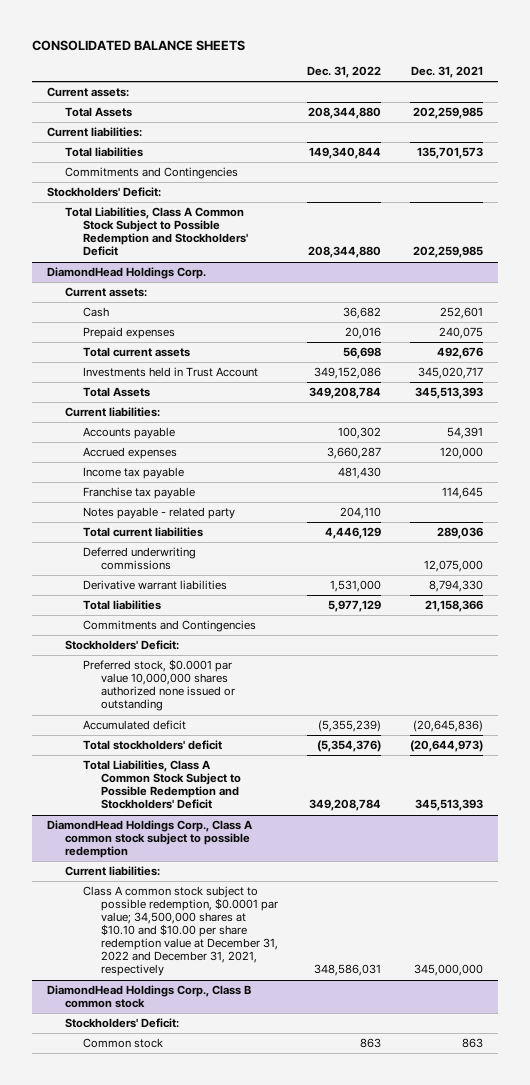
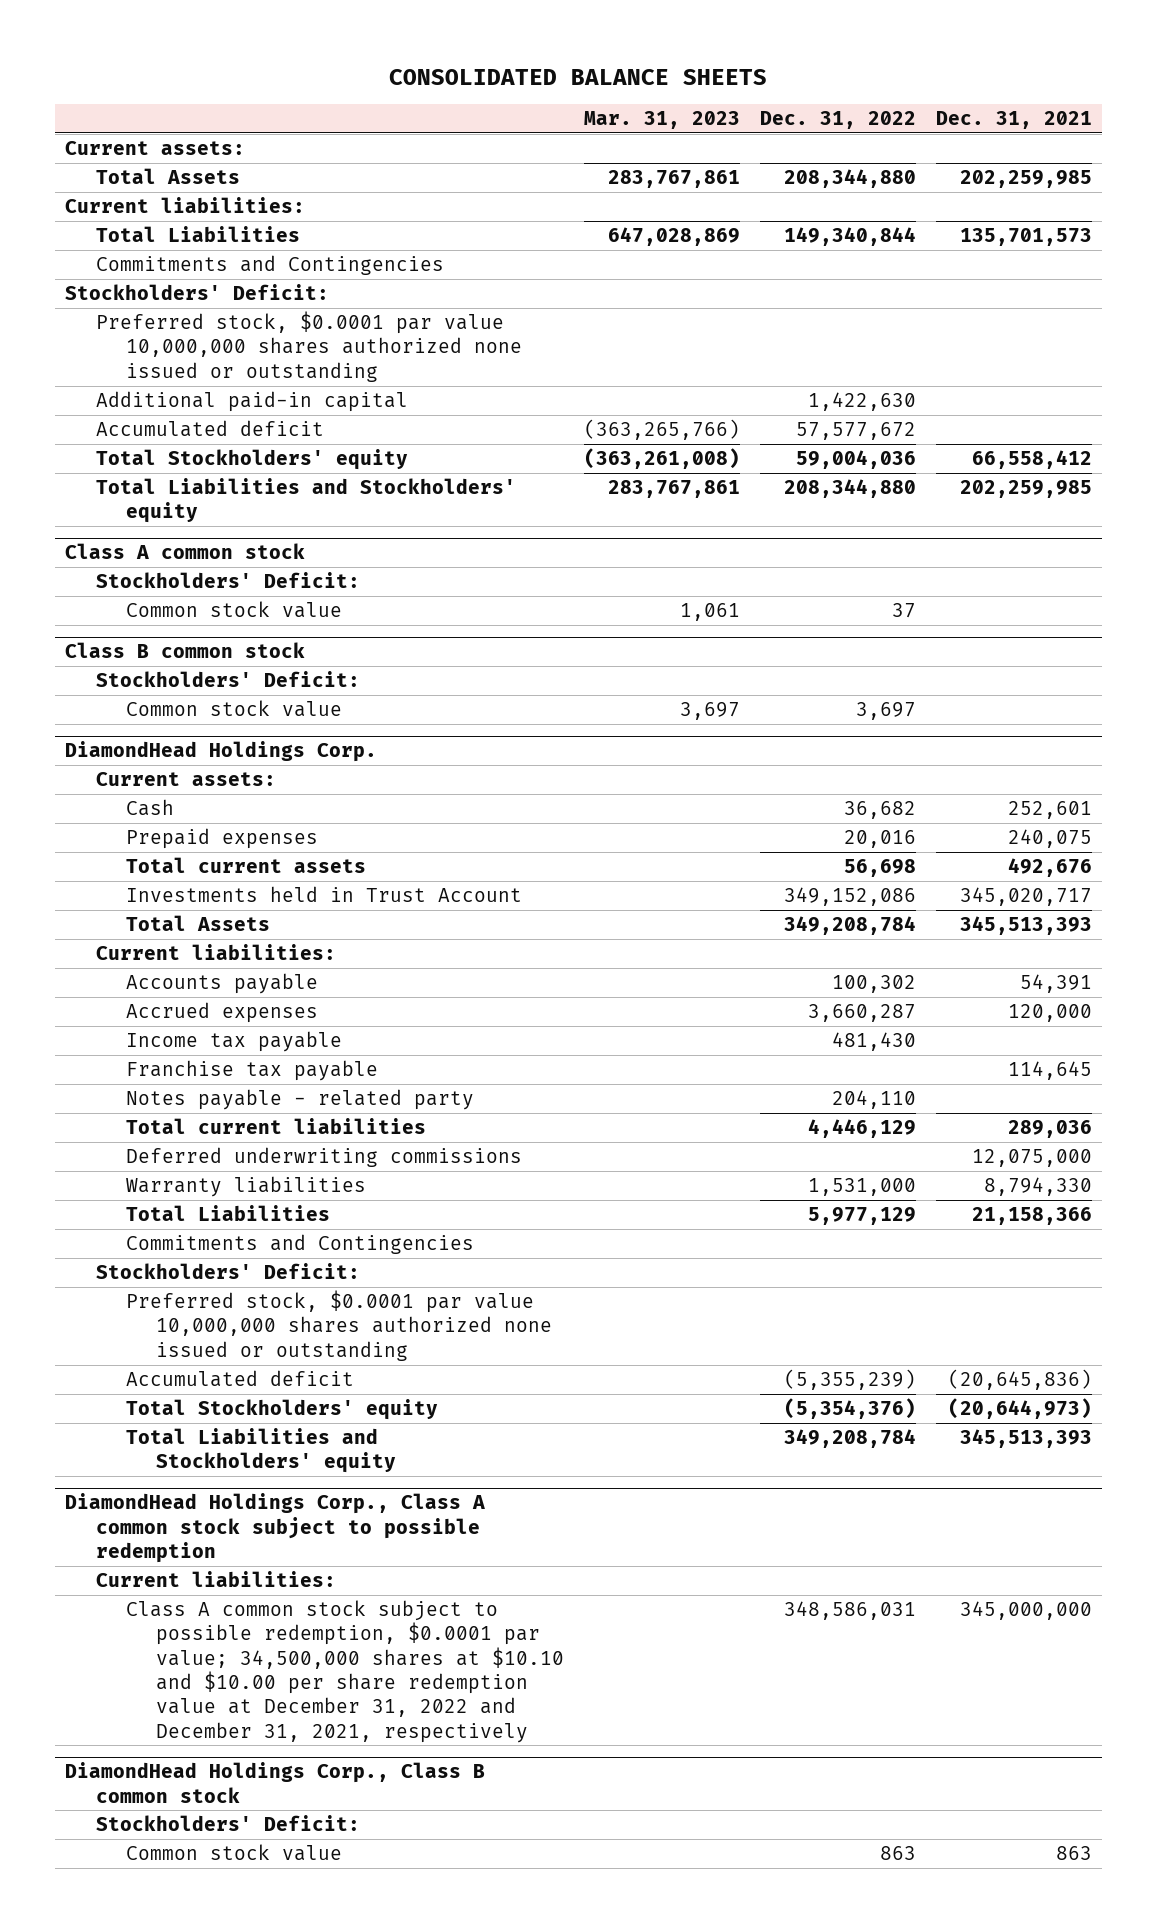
none -> [584,111,741,130] Mar. 31, 2023
[64,147,143,158] Total liabilities -> [95,226,300,243] Total Liabilities
none -> [95,311,522,382] Preferred stock, $0.0001 par value 10,000,000 shares authorized none issued or outstanding
none -> [95,391,408,413] Additional paid-in capital
none -> [95,420,324,438] Accumulated deficit
none -> [95,449,408,471] Total Stockholders' equity
[64,207,248,257] Total Liabilities, Class A Common Stock Subject to Possible Redemption and Stockholders' Deficit -> [95,478,516,524] Total Liabilities and Stockholders' equity
none -> [65,543,306,560] Class A common stock
none -> [95,572,360,589] Stockholders' Deficit:
none -> [125,601,342,619] Common stock value
none -> [65,642,306,659] Class B common stock
none -> [95,671,360,688] Stockholders' Deficit:
none -> [125,700,342,718] Common stock value
[82,580,227,591] Derivative warrant liabilities -> [125,1176,366,1198] Warranty liabilities
[82,600,161,611] Total liabilities -> [125,1205,330,1222] Total Liabilities
[82,740,222,751] Total stockholders' deficit -> [125,1399,438,1421] Total Stockholders' equity
[82,760,241,810] Total Liabilities, Class A Common Stock Subject to Possible Redemption and Stockholders' Deficit -> [125,1428,397,1474] Total Liabilities and Stockholders' equity
[82,1038,163,1049] Common stock -> [125,1844,342,1862] Common stock value

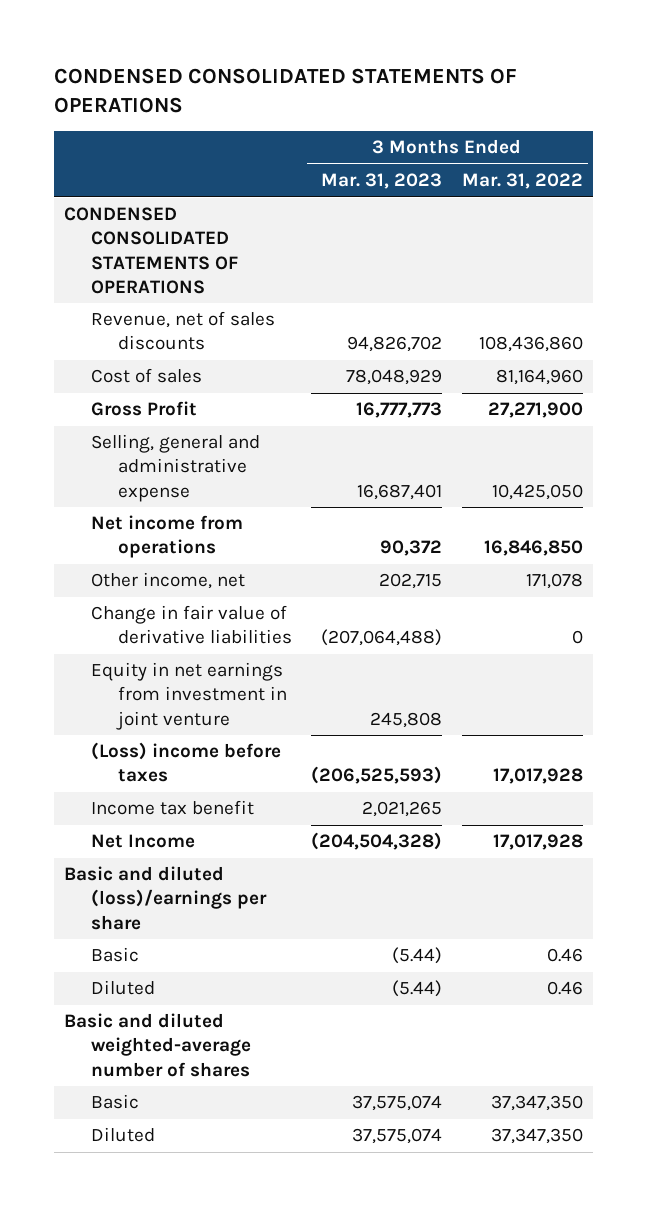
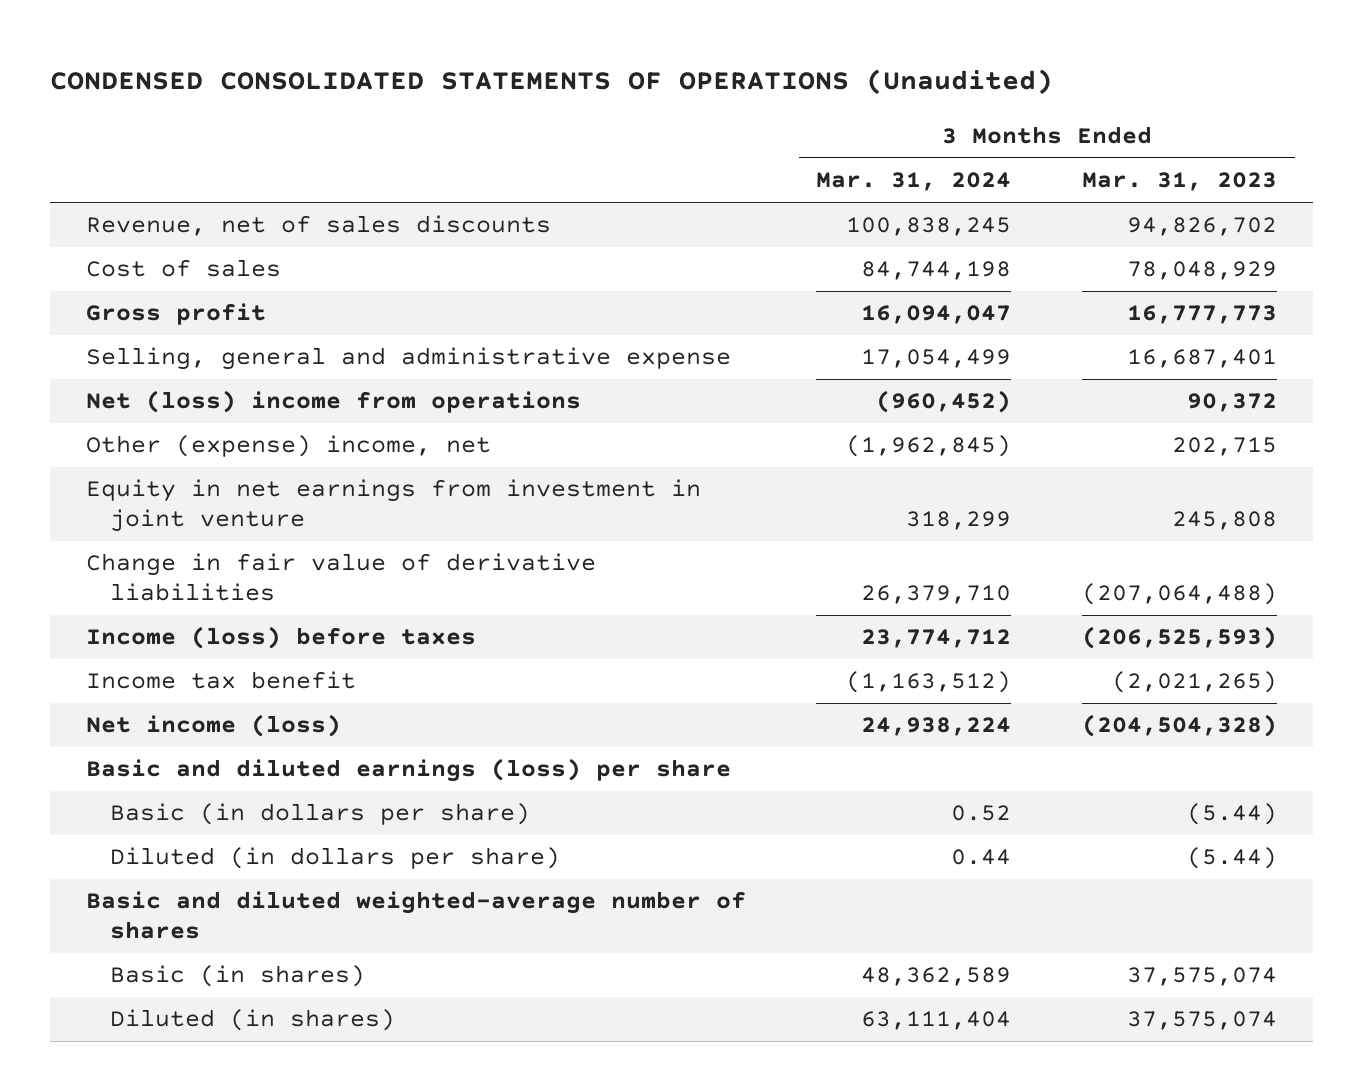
[54,68,518,114] CONDENSED CONSOLIDATED STATEMENTS OF OPERATIONS -> [50,68,1054,95] CONDENSED CONSOLIDATED STATEMENTS OF OPERATIONS (Unaudited)
[462,173,584,190] Mar. 31, 2022 -> none
none -> [816,172,1012,192] Mar. 31, 2024
[63,207,238,294] CONDENSED CONSOLIDATED STATEMENTS OF OPERATIONS -> none
[90,401,197,417] Gross Profit -> [85,303,266,326] Gross profit
[90,515,243,559] Net income from operations -> [85,390,581,414] Net (loss) income from operations
[90,572,245,590] Other income, net -> [85,435,491,458] Other (expense) income, net
[90,605,292,645] Change in fair value of derivative liabilities -> [85,553,596,601] Change in fair value of derivative liabilities
[90,742,281,783] (Loss) income before taxes -> [85,626,476,650] Income (loss) before taxes
[362,801,443,818] 2,021,265 -> [1112,671,1278,694] (2,021,265)
[90,834,195,849] Net Income -> [85,714,341,738] Net income (loss)
[63,866,267,930] Basic and diluted (loss)/earnings per share -> [85,758,731,783] Basic and diluted earnings (loss) per share
[90,947,139,963] Basic -> [109,803,530,826] Basic (in dollars per share)
[90,980,155,996] Diluted -> [109,847,560,870] Diluted (in dollars per share)
[90,1094,139,1110] Basic -> [109,965,365,988] Basic (in shares)
[90,1127,155,1143] Diluted -> [109,1009,395,1032] Diluted (in shares)

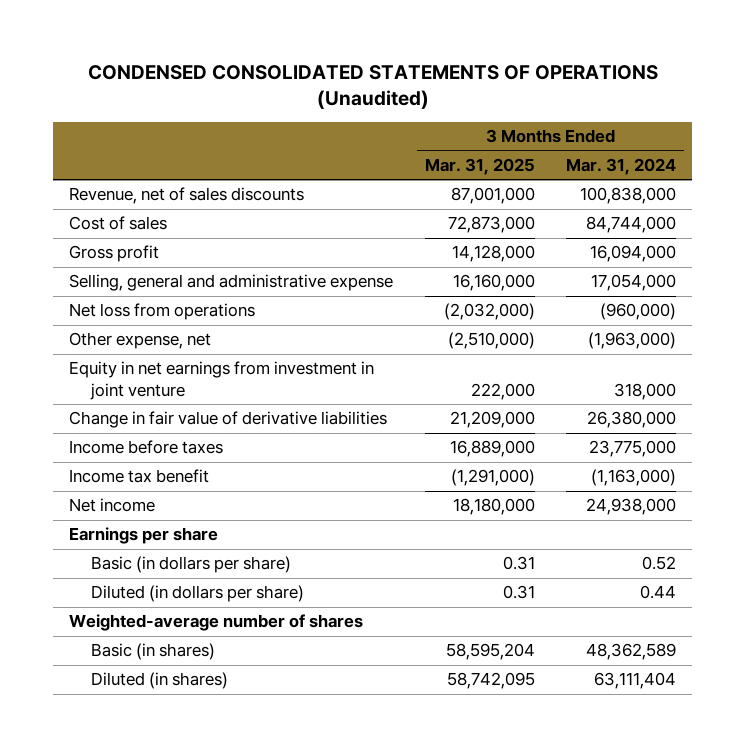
[1082,172,1278,192] Mar. 31, 2023 -> none
none -> [424,157,535,175] Mar. 31, 2025
[846,217,1012,237] 100,838,245 -> [580,187,677,205] 100,838,000
[861,261,1012,281] 84,744,198 -> [586,216,677,234] 84,744,000
[861,305,1012,325] 16,094,047 -> [590,245,677,263] 16,094,000
[861,349,1012,369] 17,054,499 -> [591,274,677,292] 17,054,000
[85,390,581,414] Net (loss) income from operations -> [69,303,256,321] Net loss from operations
[876,390,1012,414] (960,452) -> [600,303,677,321] (960,000)
[85,435,491,458] Other (expense) income, net -> [69,332,212,350] Other expense, net
[846,435,1012,458] (1,962,845) -> [588,332,677,350] (1,963,000)
[906,510,1012,530] 318,299 -> [614,382,677,400] 318,000
[861,584,1012,604] 26,379,710 -> [587,411,677,429] 26,380,000
[85,626,476,650] Income (loss) before taxes -> [69,440,224,455] Income before taxes
[861,629,1012,649] 23,774,712 -> [589,440,677,458] 23,775,000
[846,671,1012,694] (1,163,512) -> [591,469,677,487] (1,163,000)
[85,714,341,738] Net income (loss) -> [69,498,156,513] Net income
[861,717,1012,737] 24,938,224 -> [586,498,677,516] 24,938,000
[85,758,731,783] Basic and diluted earnings (loss) per share -> [69,527,219,545] Earnings per share
[85,891,746,939] Basic and diluted weighted-average number of shares -> [69,614,364,632] Weighted-average number of shares

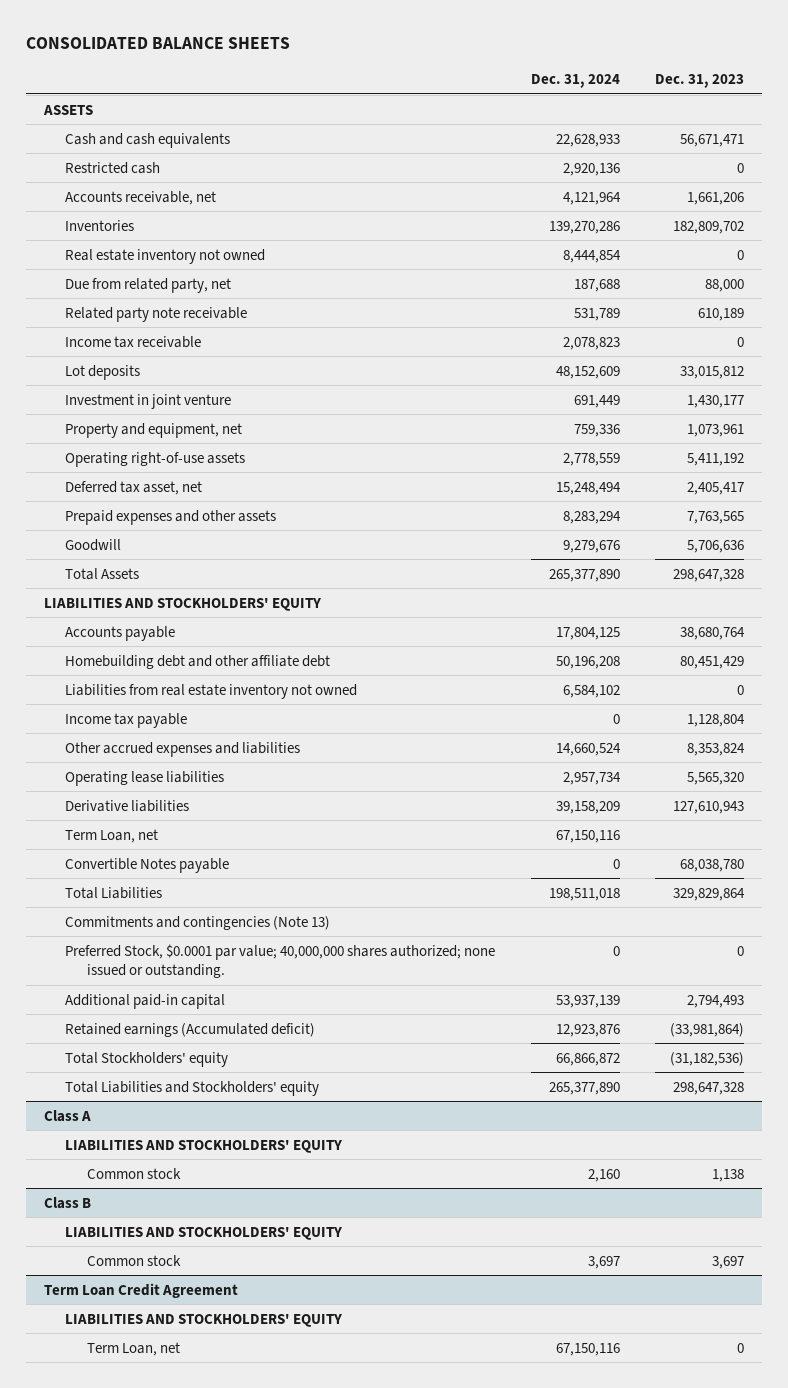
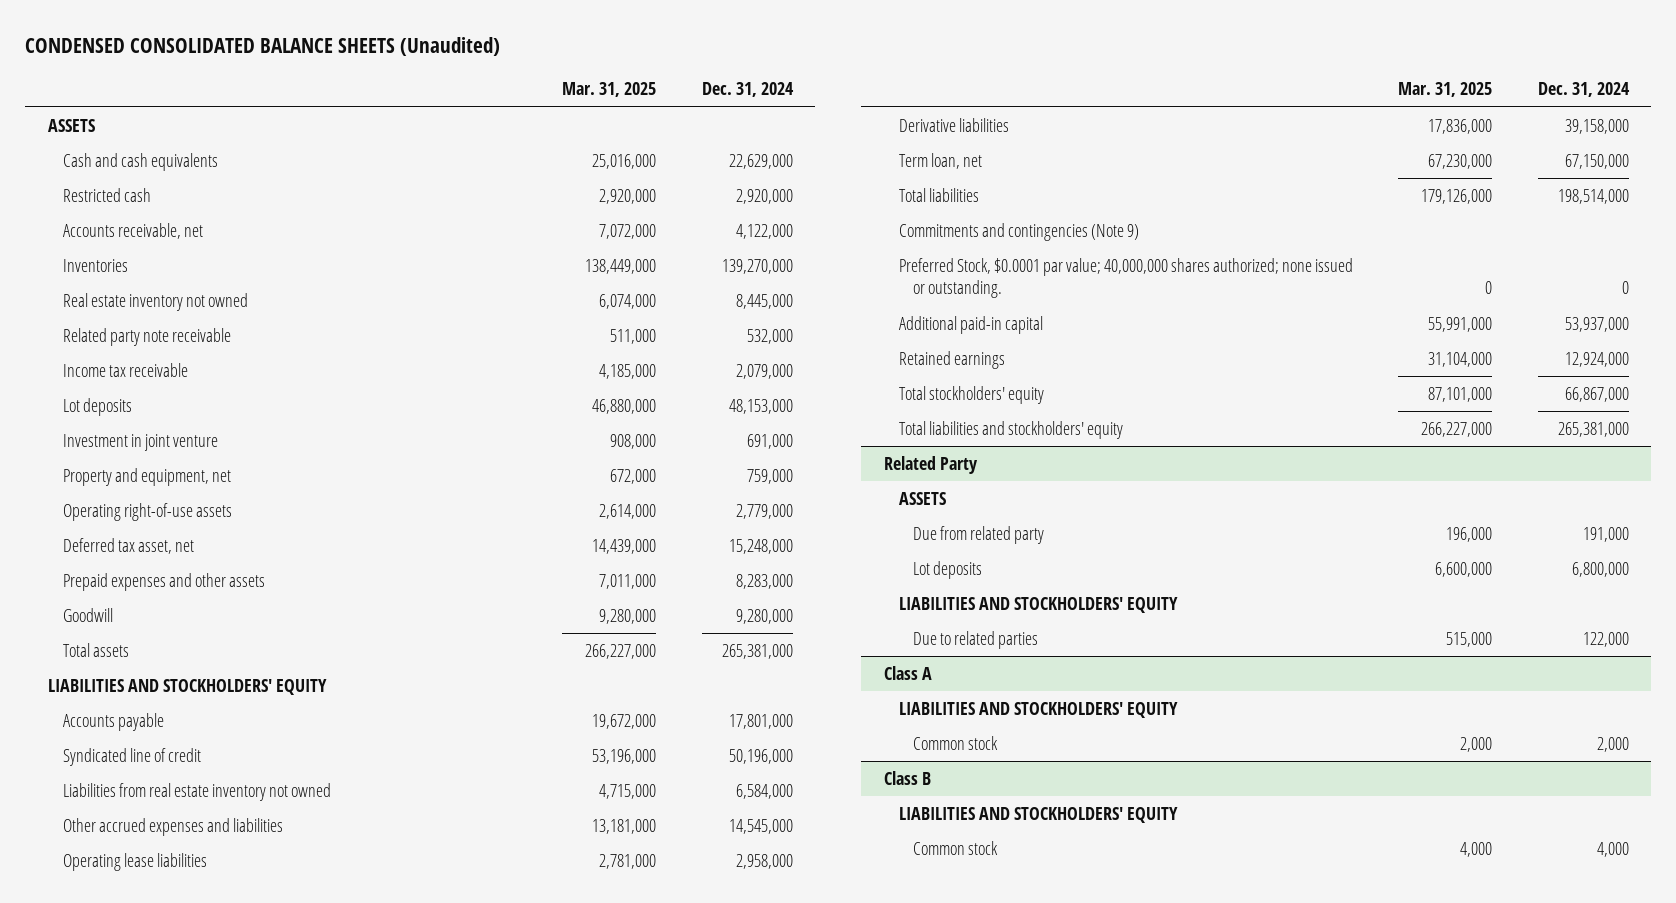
[25,37,290,50] CONSOLIDATED BALANCE SHEETS -> [25,37,501,57] CONDENSED CONSOLIDATED BALANCE SHEETS (Unaudited)
[655,74,745,89] Dec. 31, 2023 -> none
none -> [562,82,657,98] Mar. 31, 2025
[65,277,232,293] Due from related party, net -> none
[555,133,620,147] 22,628,933 -> [728,154,793,170] 22,629,000
[562,162,620,176] 2,920,136 -> [735,189,793,205] 2,920,000
[562,191,621,205] 4,121,964 -> [735,224,793,240] 4,122,000
[548,220,620,234] 139,270,286 -> [721,259,793,275] 139,270,000
[562,249,621,263] 8,444,854 -> [735,294,793,310] 8,445,000
[573,307,620,321] 531,789 -> [746,329,793,345] 532,000
[562,336,620,350] 2,078,823 -> [735,364,793,380] 2,079,000
[555,365,620,379] 48,152,609 -> [728,399,793,415] 48,153,000
[573,394,620,408] 691,449 -> [746,434,793,450] 691,000
[573,423,620,437] 759,336 -> [746,469,793,485] 759,000
[562,452,620,466] 2,778,559 -> [735,504,793,520] 2,779,000
[555,481,621,495] 15,248,494 -> [728,539,793,555] 15,248,000
[562,510,621,524] 8,283,294 -> [735,574,793,590] 8,283,000
[562,539,620,553] 9,279,676 -> [735,609,793,625] 9,280,000
[65,567,140,580] Total Assets -> [62,643,129,658] Total assets
[548,568,620,582] 265,377,890 -> [721,644,793,660] 265,381,000
[65,654,331,669] Homebuilding debt and other affiliate debt -> none
[65,712,188,728] Income tax payable -> none
[65,857,230,873] Convertible Notes payable -> none
[555,626,620,640] 17,804,125 -> [728,714,793,730] 17,801,000
none -> [62,748,201,767] Syndicated line of credit
[562,684,620,698] 6,584,102 -> [735,784,793,800] 6,584,000
[555,742,621,756] 14,660,524 -> [728,819,793,835] 14,545,000
[562,771,621,785] 2,957,734 -> [735,854,793,870] 2,958,000
[555,800,620,814] 39,158,209 -> [1564,119,1629,135] 39,158,000
[65,828,159,843] Term Loan, net -> [898,153,982,170] Term loan, net
[555,829,620,843] 67,150,116 -> [1564,154,1629,170] 67,150,000
[65,886,163,899] Total Liabilities -> [898,188,979,203] Total liabilities
[548,887,620,901] 198,511,018 -> [1557,189,1629,205] 198,514,000
[65,915,331,930] Commitments and contingencies (Note 13) -> [898,223,1139,242] Commitments and contingencies (Note 9)
[555,994,620,1008] 53,937,139 -> [1564,317,1629,333] 53,937,000
[65,1022,316,1037] Retained earnings (Accumulated deficit) -> [898,351,1005,370] Retained earnings
[555,1023,620,1037] 12,923,876 -> [1564,352,1629,368] 12,924,000
[65,1051,229,1067] Total Stockholders' equity -> [898,386,1044,405] Total stockholders' equity
[555,1052,620,1066] 66,866,872 -> [1564,387,1629,403] 66,867,000
[65,1080,320,1096] Total Liabilities and Stockholders' equity -> [898,421,1123,440] Total liabilities and stockholders' equity
[548,1081,620,1095] 265,377,890 -> [1557,422,1629,438] 265,381,000
none -> [883,456,978,475] Related Party
none -> [898,492,946,506] ASSETS
none -> [913,526,1045,545] Due from related party
none -> [913,561,983,580] Lot deposits
none -> [898,597,1178,614] LIABILITIES AND STOCKHOLDERS' EQUITY
none -> [913,631,1039,650] Due to related parties
[587,1168,620,1182] 2,160 -> [1596,737,1629,753] 2,000
[43,1282,238,1298] Term Loan Credit Agreement -> none
[65,1313,343,1327] LIABILITIES AND STOCKHOLDERS' EQUITY -> none
[86,1341,180,1356] Term Loan, net -> none
[587,1255,620,1269] 3,697 -> [1596,842,1629,858] 4,000

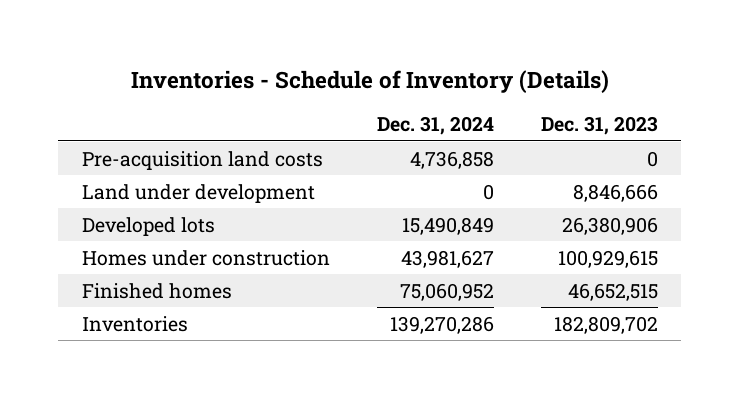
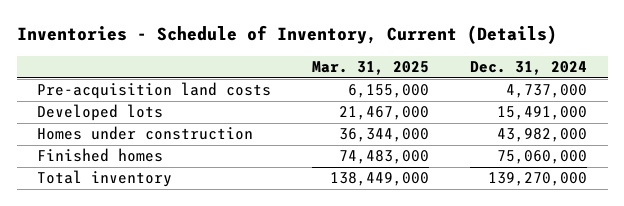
[130,70,609,94] Inventories - Schedule of Inventory (Details) -> [16,25,557,45] Inventories - Schedule of Inventory, Current (Details)
[540,116,658,136] Dec. 31, 2023 -> none
none -> [312,61,430,76] Mar. 31, 2025
[81,183,315,203] Land under development -> none
[81,315,188,332] Inventories -> none
[409,150,494,169] 4,736,858 -> [506,84,588,99] 4,737,000
[401,216,494,235] 15,490,849 -> [497,106,588,121] 15,491,000
[400,249,494,268] 43,981,627 -> [497,128,588,143] 43,982,000
[399,282,494,301] 75,060,952 -> [497,150,588,165] 75,060,000
none -> [37,170,173,188] Total inventory

